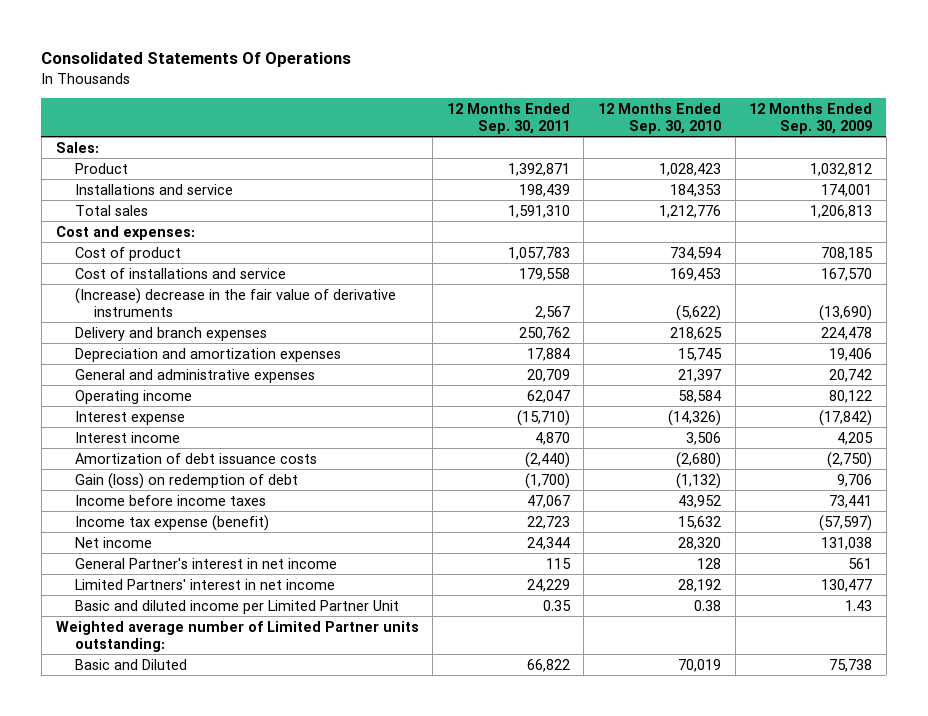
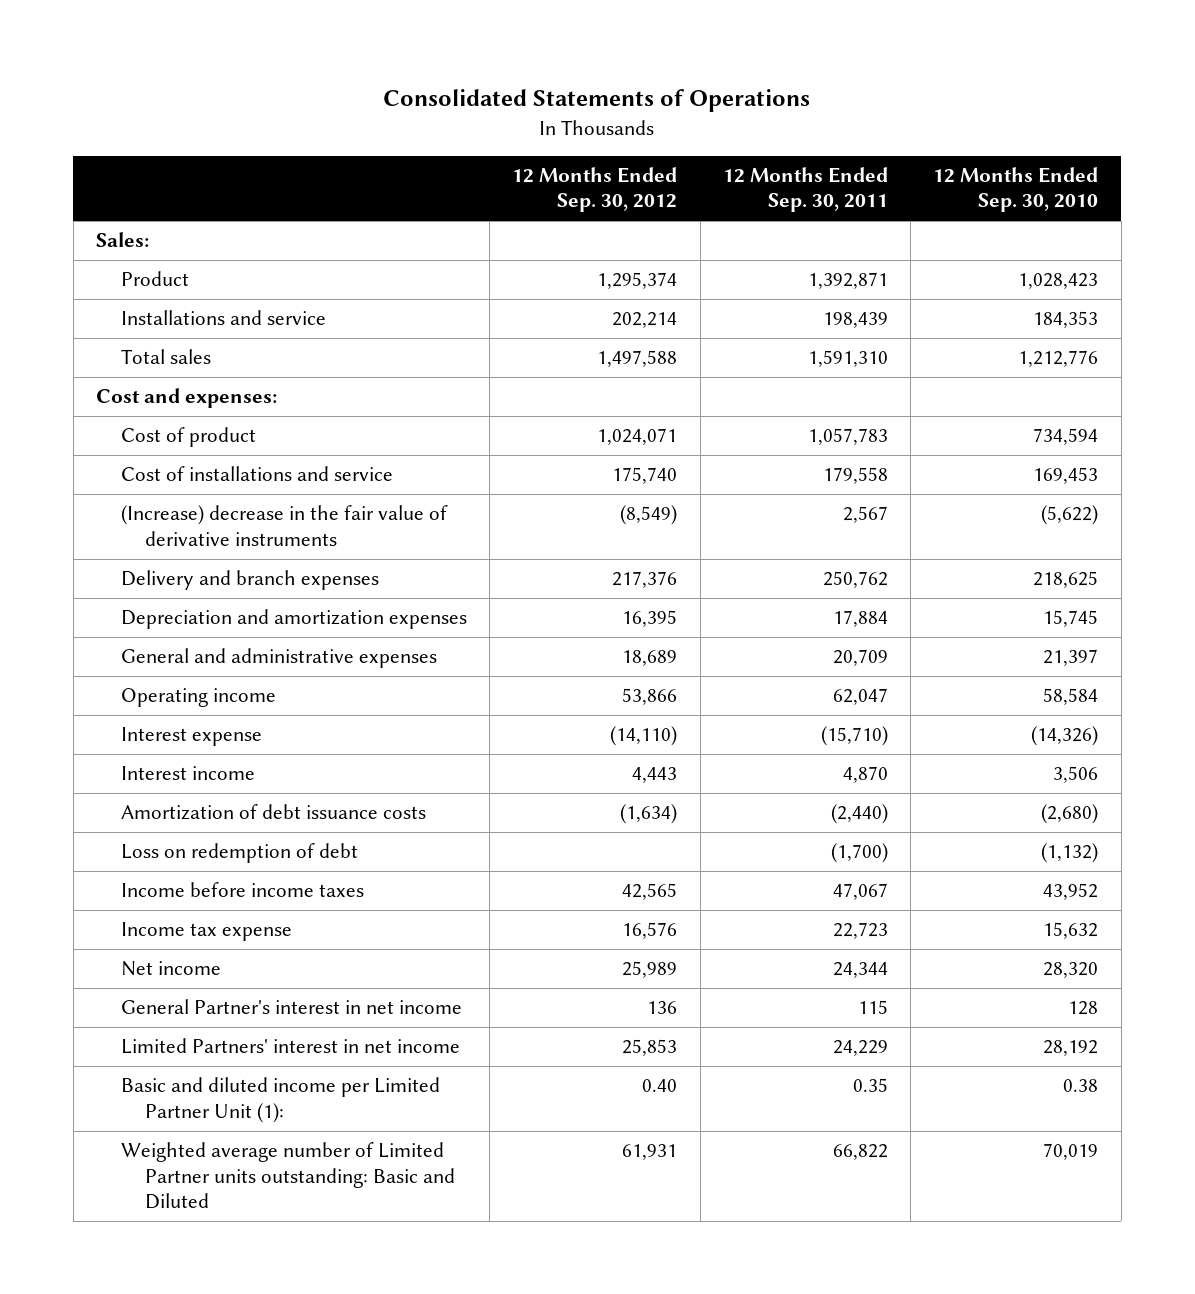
[41,51,352,67] Consolidated Statements Of Operations -> [383,89,811,113] Consolidated Statements of Operations
[749,103,873,134] 12 Months Ended Sep. 30, 2009 -> none
none -> [512,166,678,213] 12 Months Ended Sep. 30, 2012
[74,472,298,489] Gain (loss) on redemption of debt -> [120,843,358,864] Loss on redemption of debt
[74,514,269,531] Income tax expense (benefit) -> [120,922,292,942] Income tax expense
[55,620,419,652] Weighted average number of Limited Partner units outstanding: -> none
[74,599,399,614] Basic and diluted income per Limited Partner Unit -> [120,1077,440,1123] Basic and diluted income per Limited Partner Unit (1):
[74,658,187,670] Basic and Diluted -> [120,1142,455,1210] Weighted average number of Limited Partner units outstanding: Basic and Diluted

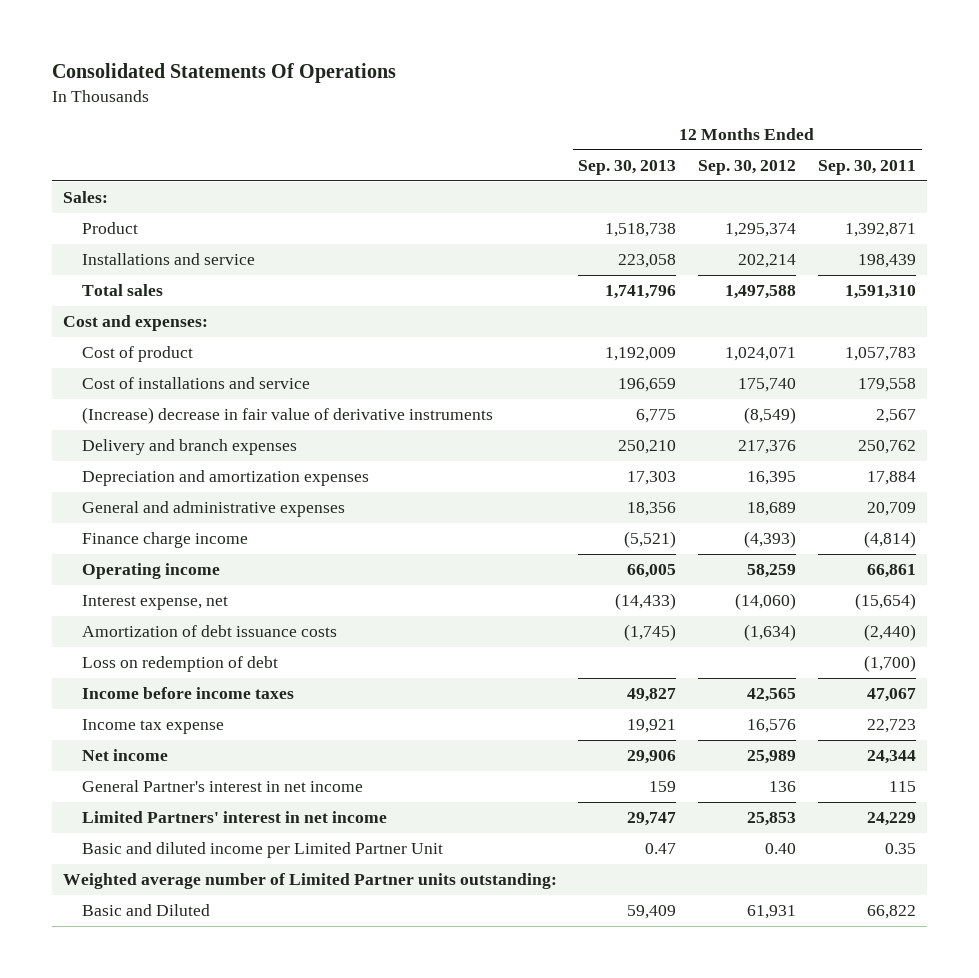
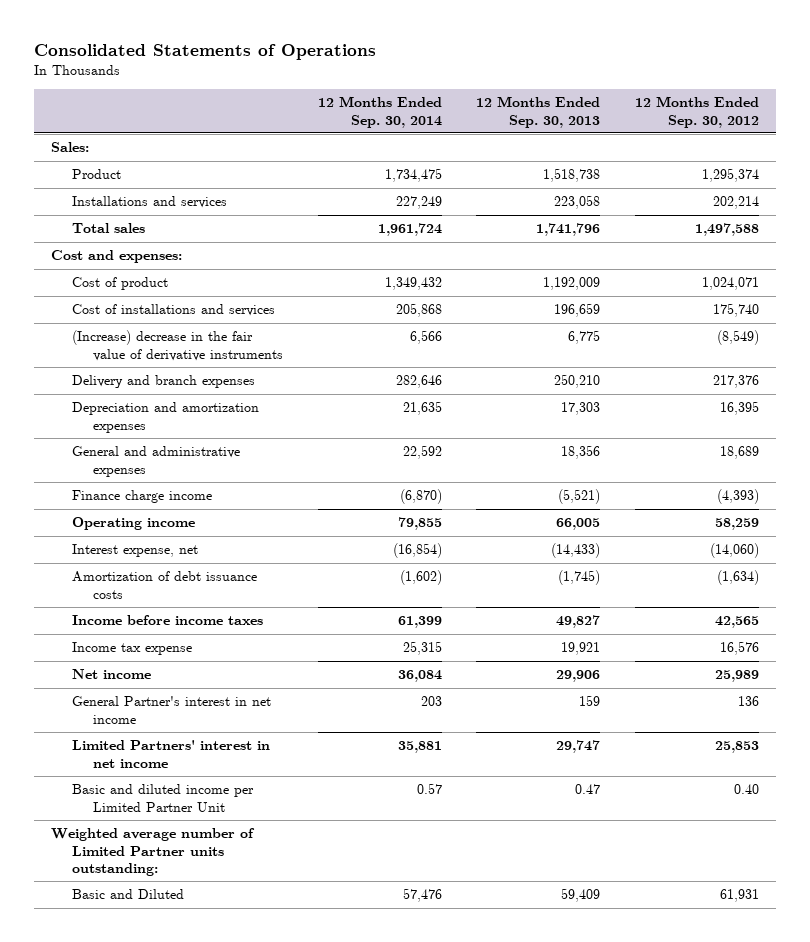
[51,63,396,84] Consolidated Statements Of Operations -> [33,43,376,60] Consolidated Statements of Operations
[818,159,917,175] Sep. 30, 2011 -> none
none -> [317,96,442,128] 12 Months Ended Sep. 30, 2014
[81,253,255,266] Installations and service -> [71,196,227,209] Installations and services
[81,377,310,390] Cost of installations and service -> [71,304,275,317] Cost of installations and services
[81,407,493,425] (Increase) decrease in fair value of derivative instruments -> [71,330,283,361] (Increase) decrease in the fair value of derivative instruments
[81,656,278,673] Loss on redemption of debt -> none

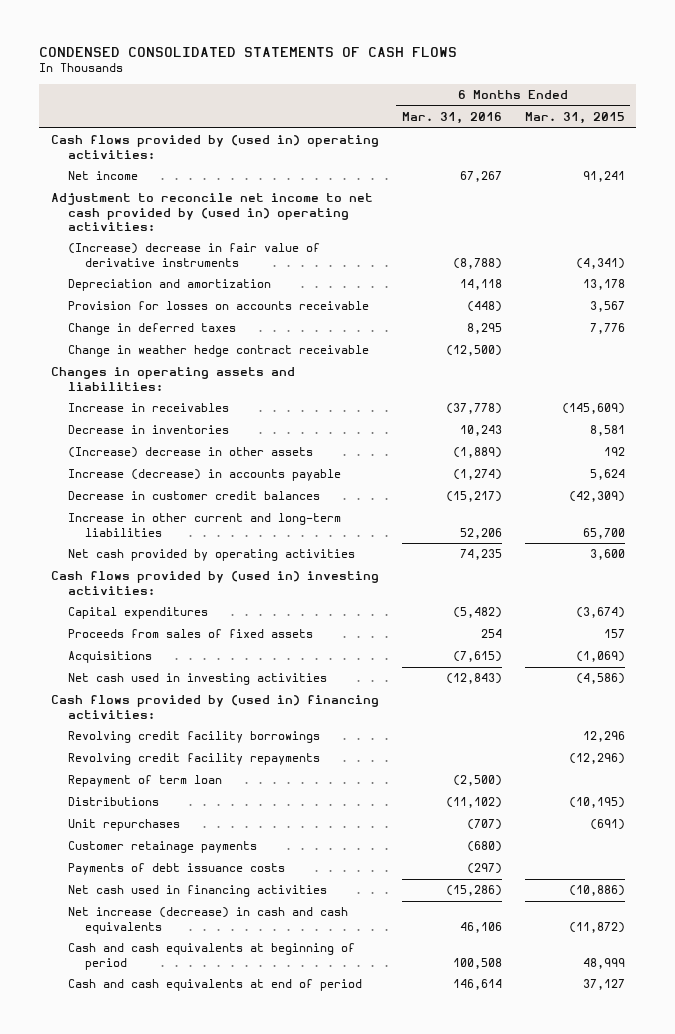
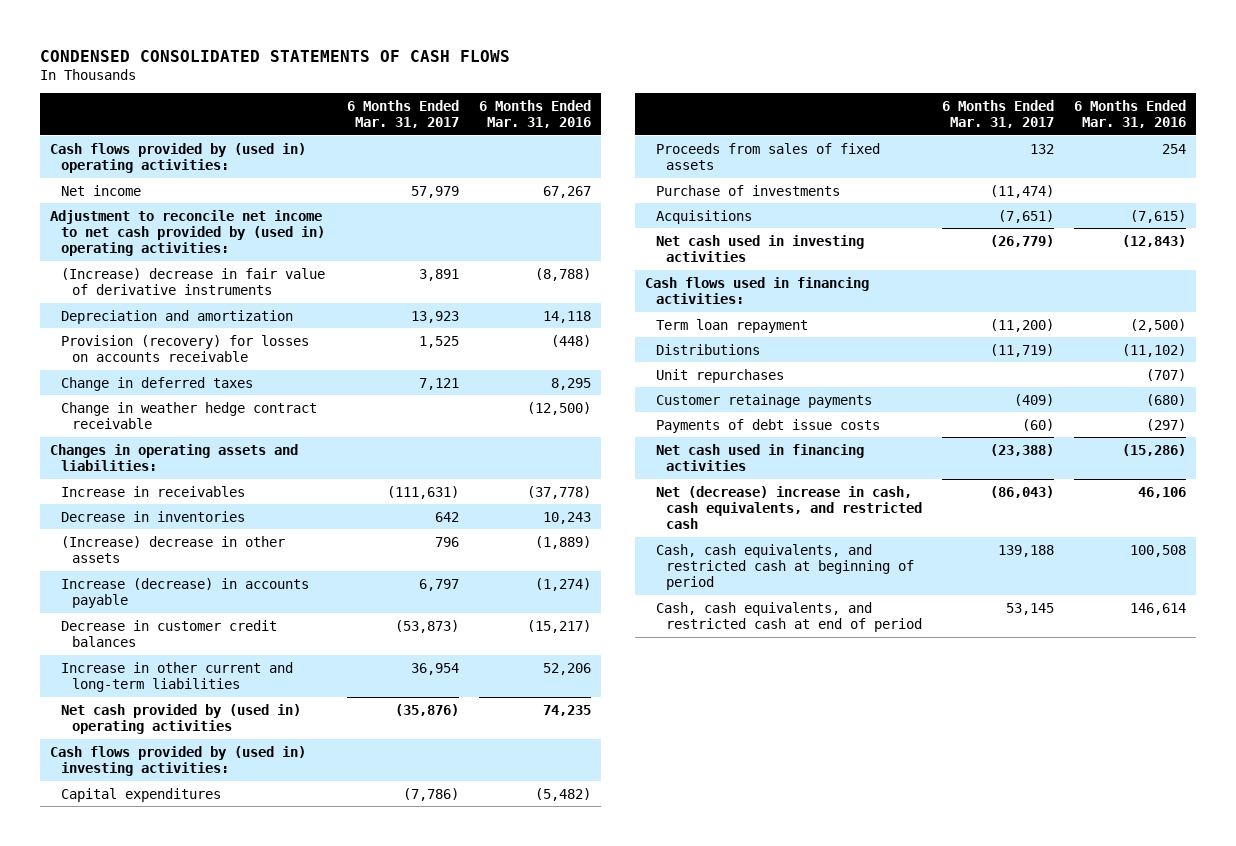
[524,111,625,124] Mar. 31, 2015 -> none
none -> [347,99,460,129] 6 Months Ended Mar. 31, 2017
[67,301,369,311] Provision for losses on accounts receivable -> [60,334,309,362] Provision (recovery) for losses on accounts receivable
[67,549,355,562] Net cash provided by operating activities -> [60,703,301,734] Net cash provided by (used in) operating activities
none -> [655,184,840,196] Purchase of investments
[67,731,320,744] Revolving credit facility borrowings -> none
[67,753,320,766] Revolving credit facility repayments -> none
[50,695,379,719] Cash flows provided by (used in) financing activities: -> [645,276,870,304] Cash flows used in financing activities:
[67,775,222,788] Repayment of term loan -> [655,318,808,333] Term loan repayment
[67,863,285,876] Payments of debt issuance costs -> [655,418,880,433] Payments of debt issue costs
[67,907,348,934] Net increase (decrease) in cash and cash equivalents -> [655,485,923,530] Net (decrease) increase in cash, cash equivalents, and restricted cash
[67,943,355,970] Cash and cash equivalents at beginning of period -> [655,543,915,591] Cash, cash equivalents, and restricted cash at beginning of period
[67,979,362,992] Cash and cash equivalents at end of period -> [655,601,923,632] Cash, cash equivalents, and restricted cash at end of period

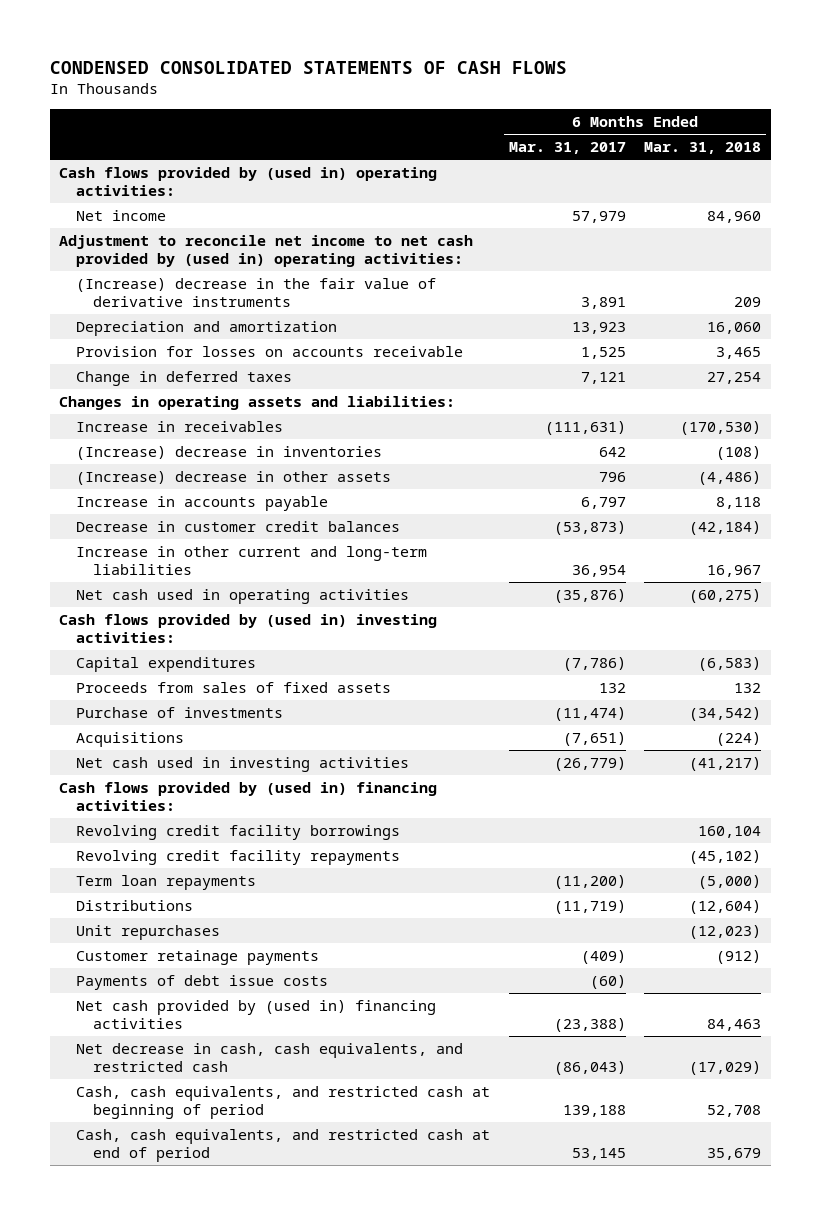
[479,99,592,129] 6 Months Ended Mar. 31, 2016 -> none
none -> [644,142,762,155] Mar. 31, 2018
[60,267,325,295] (Increase) decrease in fair value of derivative instruments -> [76,277,437,307] (Increase) decrease in the fair value of derivative instruments
[60,334,309,362] Provision (recovery) for losses on accounts receivable -> [76,345,464,357] Provision for losses on accounts receivable
[60,401,317,429] Change in weather hedge contract receivable -> none
[60,510,245,522] Decrease in inventories -> [76,445,383,460] (Increase) decrease in inventories
[60,577,309,608] Increase (decrease) in accounts payable -> [76,495,329,511] Increase in accounts payable
[60,703,301,734] Net cash provided by (used in) operating activities -> [76,588,410,604] Net cash used in operating activities
[645,276,870,304] Cash flows used in financing activities: -> [59,781,438,811] Cash flows provided by (used in) financing activities:
none -> [76,824,401,840] Revolving credit facility borrowings
none -> [76,849,401,865] Revolving credit facility repayments
[655,318,808,333] Term loan repayment -> [76,874,257,890] Term loan repayments
[655,443,864,471] Net cash used in financing activities -> [76,999,437,1029] Net cash provided by (used in) financing activities
[655,485,923,530] Net (decrease) increase in cash, cash equivalents, and restricted cash -> [76,1042,464,1072] Net decrease in cash, cash equivalents, and restricted cash

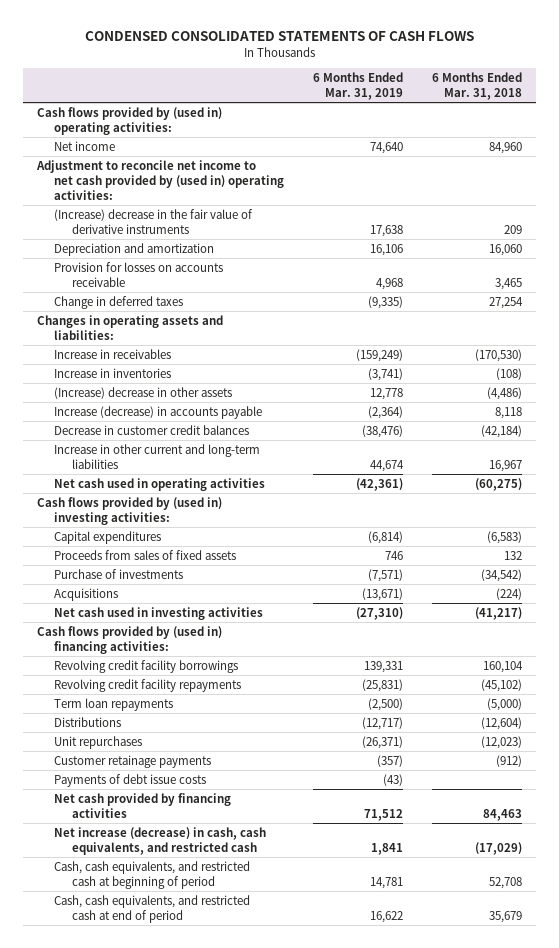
[508,142,626,155] Mar. 31, 2017 -> none
none -> [313,72,404,101] 6 Months Ended Mar. 31, 2019
[76,445,383,460] (Increase) decrease in inventories -> [54,367,172,378] Increase in inventories
[76,495,329,511] Increase in accounts payable -> [54,405,263,419] Increase (decrease) in accounts payable
[76,999,437,1029] Net cash provided by (used in) financing activities -> [54,792,232,818] Net cash provided by financing activities
[76,1042,464,1072] Net decrease in cash, cash equivalents, and restricted cash -> [54,826,267,855] Net increase (decrease) in cash, cash equivalents, and restricted cash

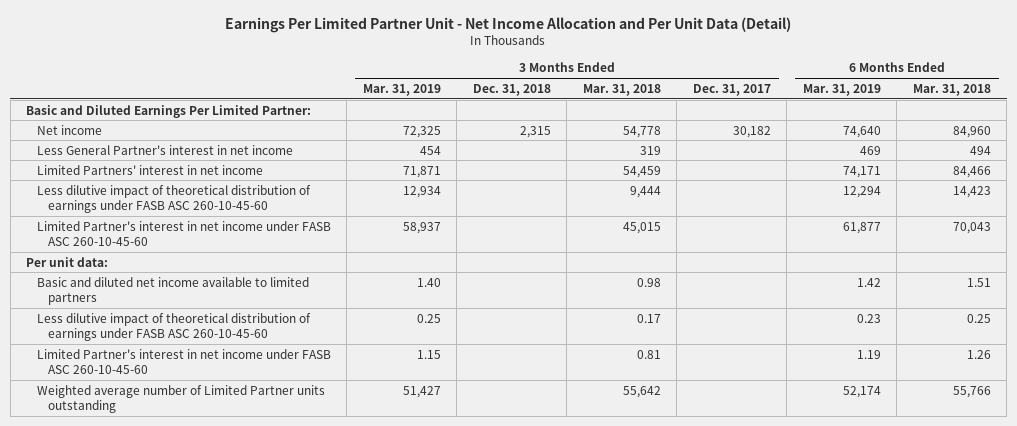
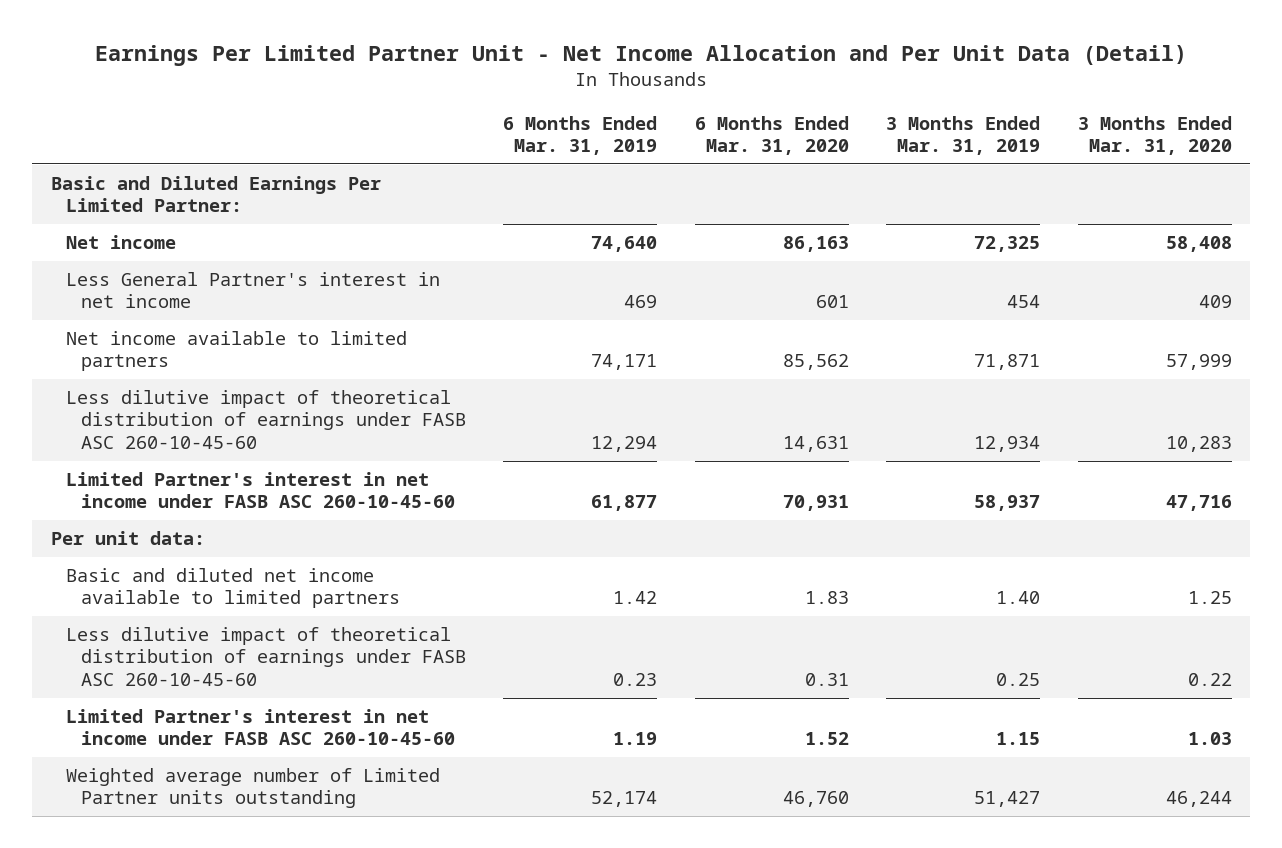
[472,83,551,96] Dec. 31, 2018 -> none
[582,83,661,96] Mar. 31, 2018 -> none
[692,83,771,96] Dec. 31, 2017 -> none
[912,83,991,96] Mar. 31, 2018 -> none
none -> [694,115,849,156] 6 Months Ended Mar. 31, 2020
none -> [1077,115,1232,156] 3 Months Ended Mar. 31, 2020
[36,164,263,175] Limited Partners' interest in net income -> [65,331,407,372] Net income available to limited partners

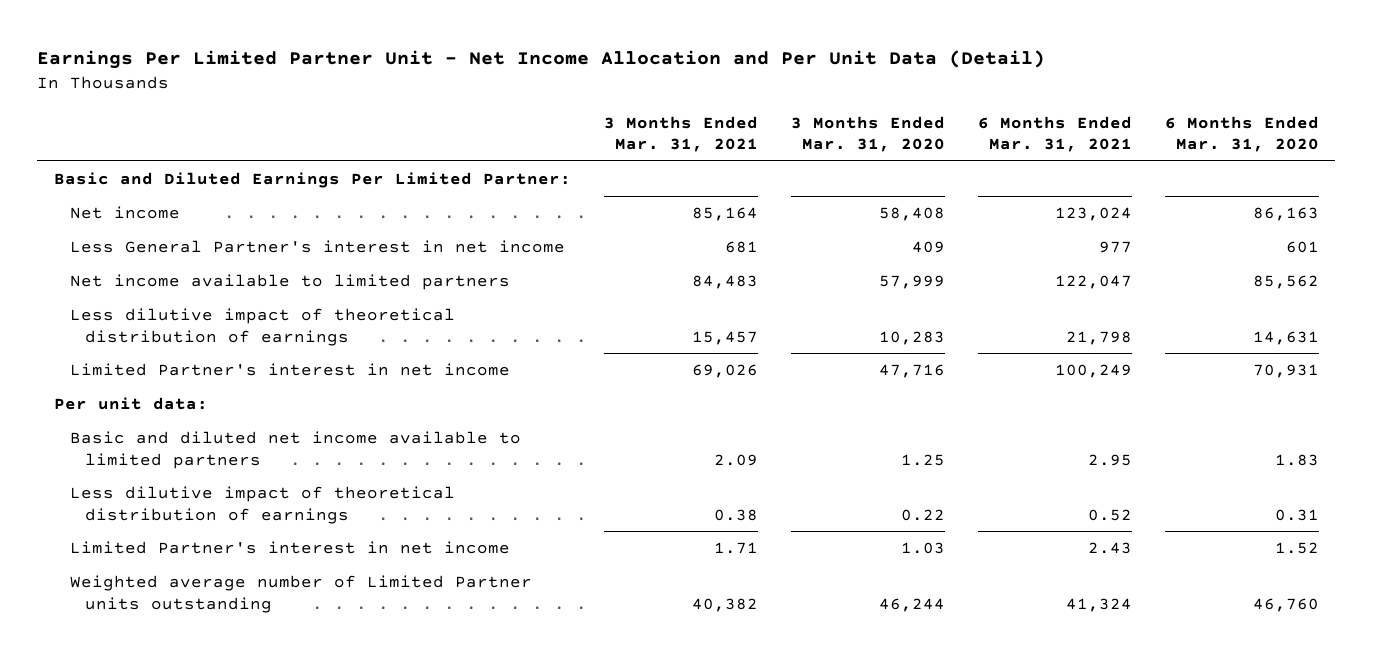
[503,115,658,156] 6 Months Ended Mar. 31, 2019 -> none
[886,115,1041,156] 3 Months Ended Mar. 31, 2019 -> none
none -> [603,115,758,153] 3 Months Ended Mar. 31, 2021
none -> [977,115,1132,153] 6 Months Ended Mar. 31, 2021
[65,390,466,449] Less dilutive impact of theoretical distribution of earnings under FASB ASC 260-10-45-60 -> [69,308,455,346] Less dilutive impact of theoretical distribution of earnings
[65,472,455,509] Limited Partner's interest in net income under FASB ASC 260-10-45-60 -> [69,363,510,377] Limited Partner's interest in net income
[65,627,466,686] Less dilutive impact of theoretical distribution of earnings under FASB ASC 260-10-45-60 -> [69,486,455,524] Less dilutive impact of theoretical distribution of earnings
[65,709,455,746] Limited Partner's interest in net income under FASB ASC 260-10-45-60 -> [69,541,510,555] Limited Partner's interest in net income

